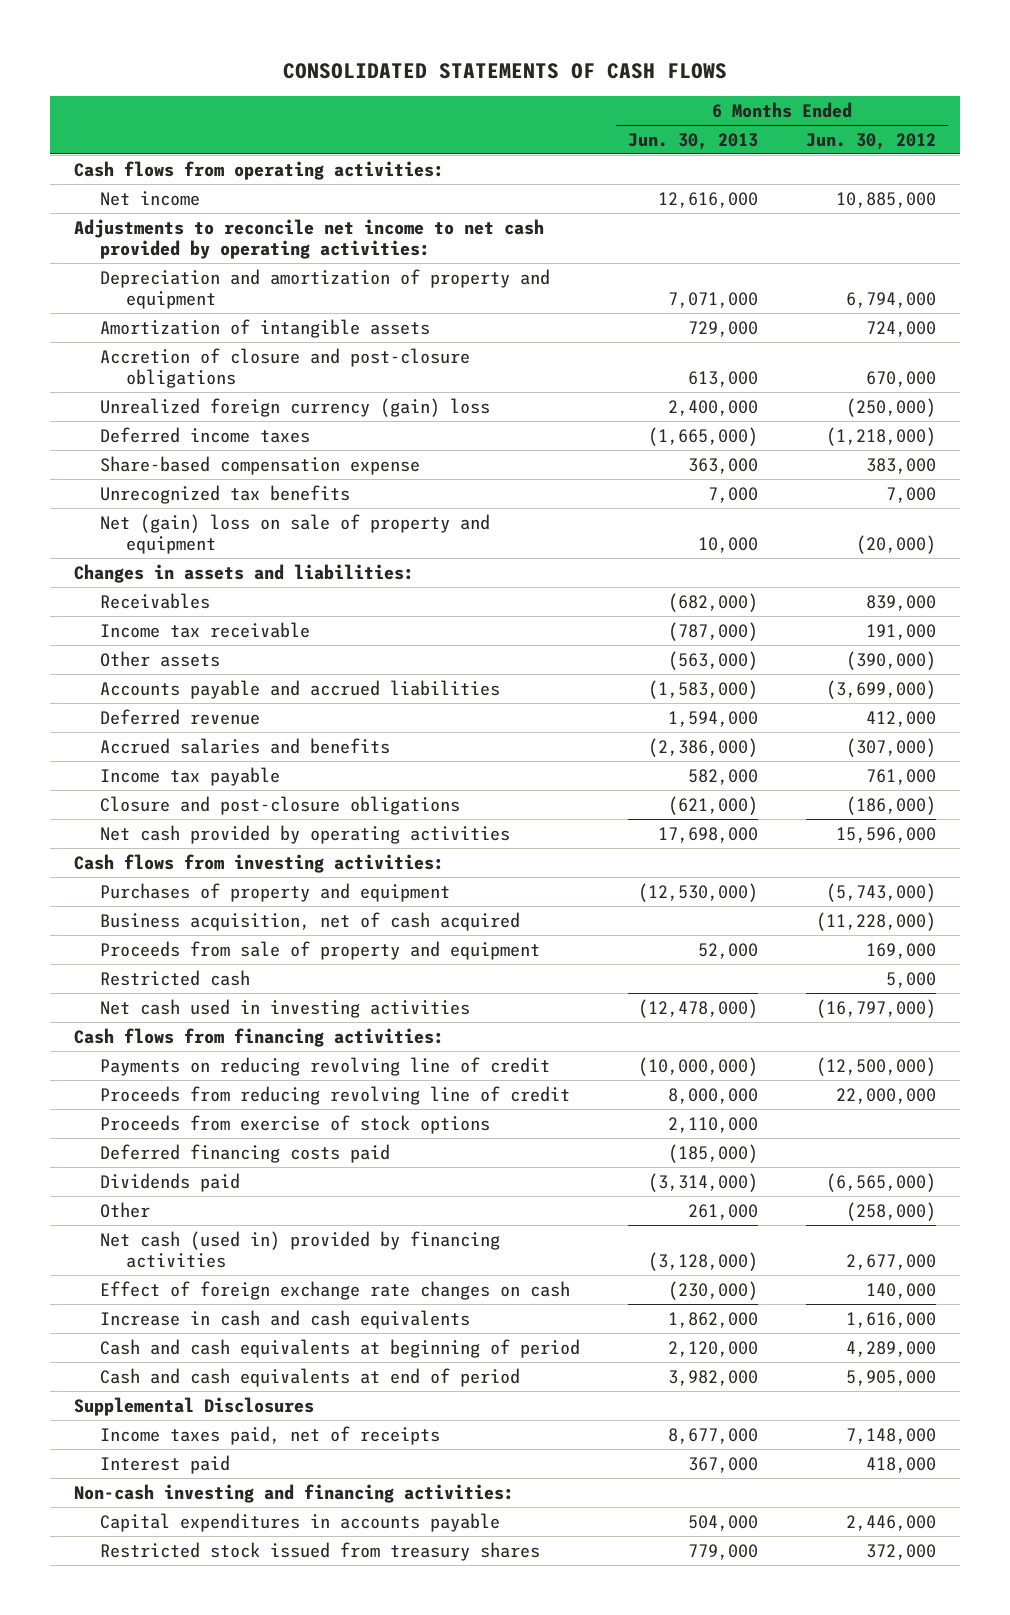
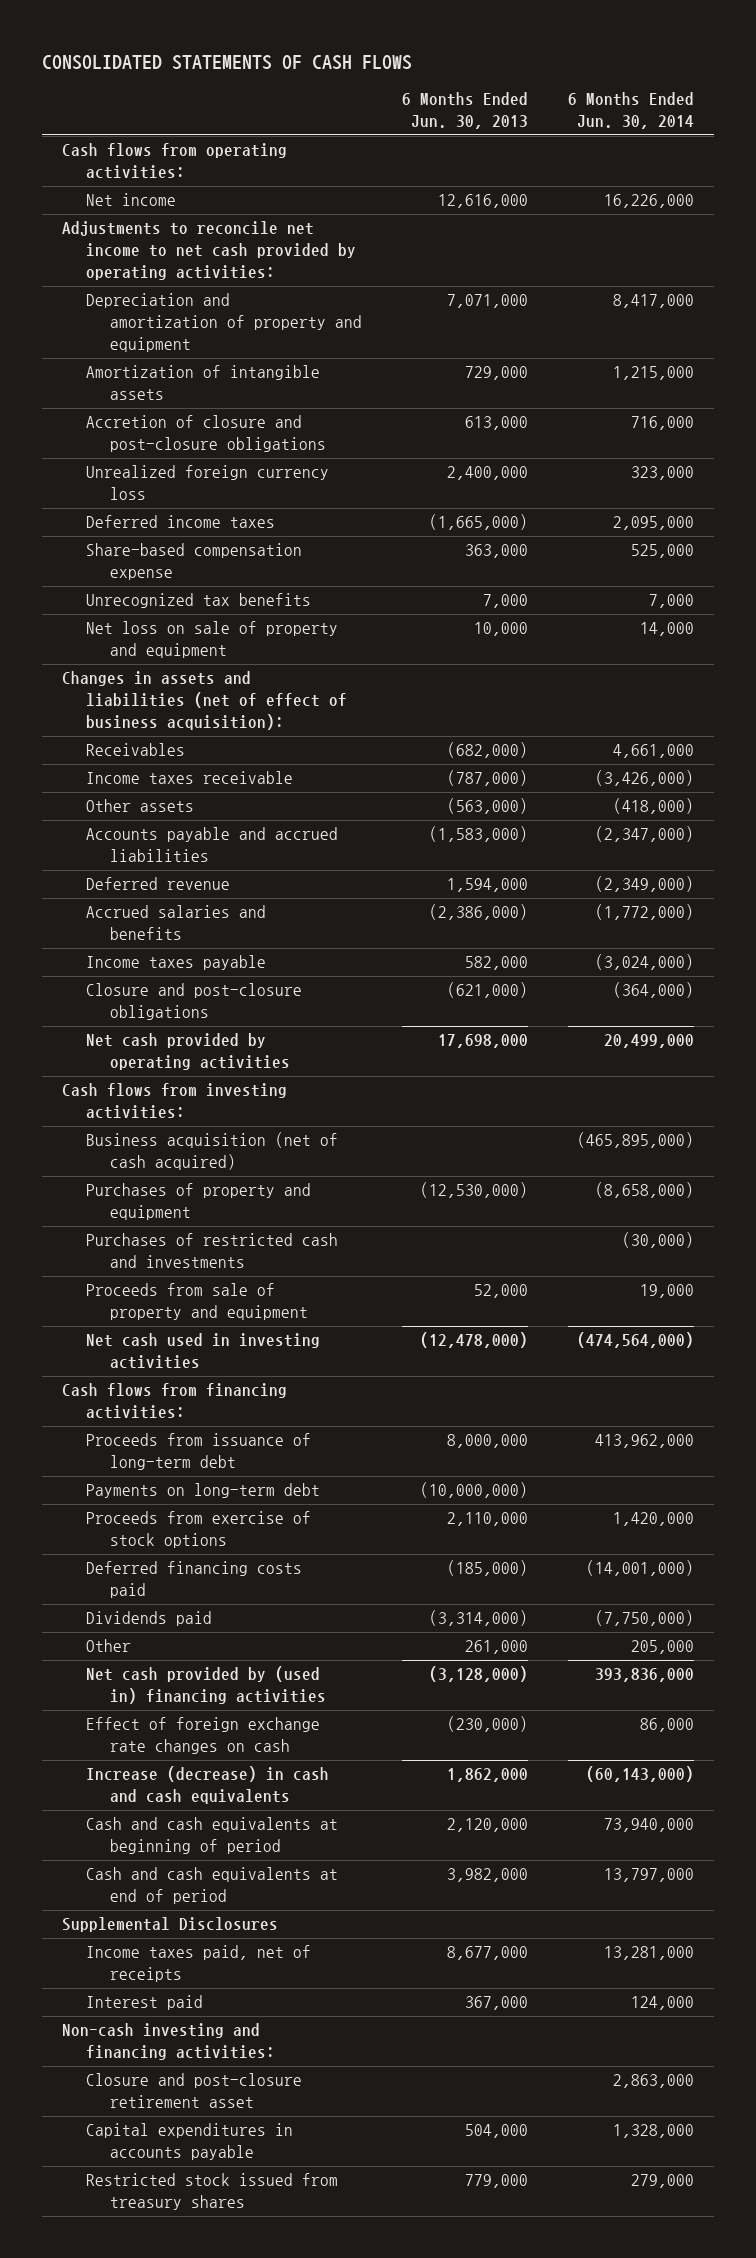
[805,132,936,150] Jun. 30, 2012 -> none
none -> [567,92,694,130] 6 Months Ended Jun. 30, 2014
[99,397,490,417] Unrealized foreign currency (gain) loss -> [85,465,329,501] Unrealized foreign currency loss
[99,513,490,555] Net (gain) loss on sale of property and equipment -> [85,621,338,659] Net loss on sale of property and equipment
[74,563,415,583] Changes in assets and liabilities: -> [61,671,347,731] Changes in assets and liabilities (net of effect of business acquisition):
[99,621,310,638] Income tax receivable -> [85,771,293,785] Income taxes receivable
[99,766,280,786] Income tax payable -> [85,955,266,971] Income taxes payable
none -> [85,1132,338,1171] Business acquisition (net of cash acquired)
[99,911,520,931] Business acquisition, net of cash acquired -> none
none -> [85,1233,338,1269] Purchases of restricted cash and investments
[99,969,250,986] Restricted cash -> none
[99,1056,550,1076] Payments on reducing revolving line of credit -> none
[99,1085,570,1105] Proceeds from reducing revolving line of credit -> none
none -> [85,1433,311,1471] Proceeds from issuance of long-term debt
none -> [85,1483,320,1499] Payments on long-term debt
[99,1230,500,1269] Net cash (used in) provided by financing activities -> [85,1666,326,1705] Net cash provided by (used in) financing activities
[99,1309,470,1329] Increase in cash and cash equivalents -> [85,1766,329,1805] Increase (decrease) in cash and cash equivalents
none -> [85,2073,302,2109] Closure and post-closure retirement asset

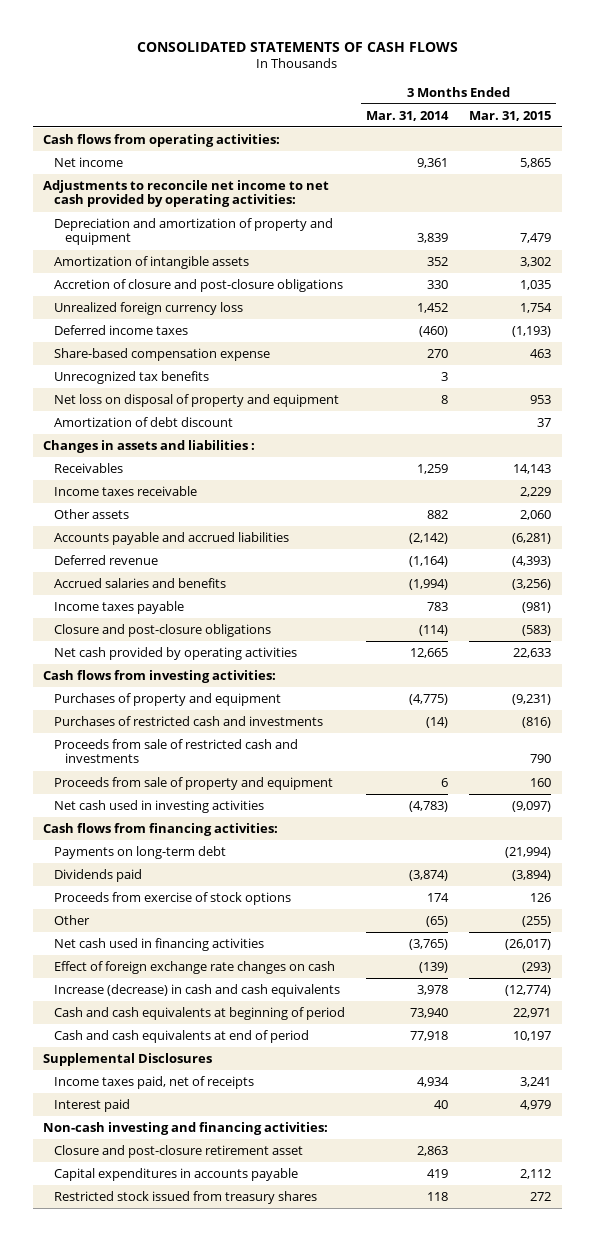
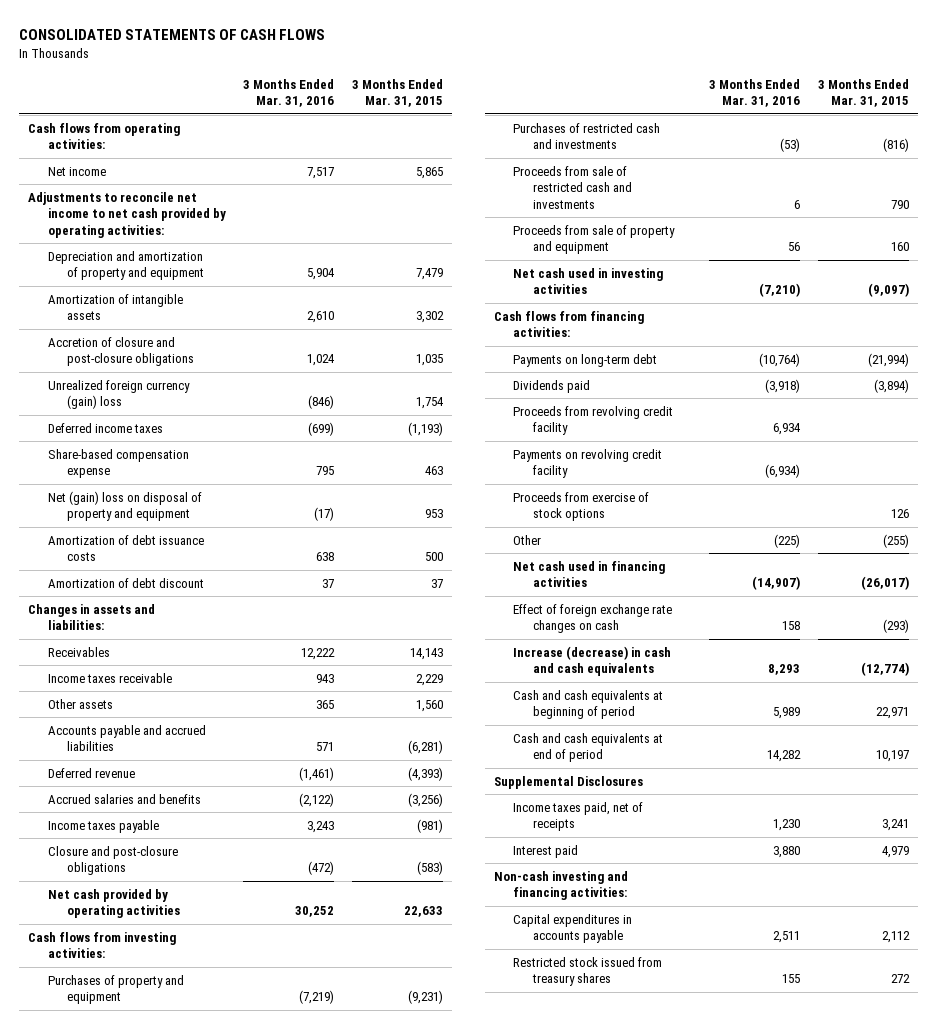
[365,110,449,121] Mar. 31, 2014 -> none
none -> [243,78,335,108] 3 Months Ended Mar. 31, 2016
[53,301,243,315] Unrealized foreign currency loss -> [47,379,190,410] Unrealized foreign currency (gain) loss
[53,370,209,384] Unrecognized tax benefits -> none
[53,393,339,407] Net loss on disposal of property and equipment -> [47,490,202,522] Net (gain) loss on disposal of property and equipment
none -> [47,534,204,562] Amortization of debt issuance costs
[43,439,256,453] Changes in assets and liabilities : -> [28,603,156,631] Changes in assets and liabilities:
[520,509,552,520] 2,060 -> [416,699,444,712] 1,560
none -> [513,405,674,436] Proceeds from revolving credit facility
none -> [513,448,663,479] Payments on revolving credit facility
[53,1144,303,1158] Closure and post-closure retirement asset -> none

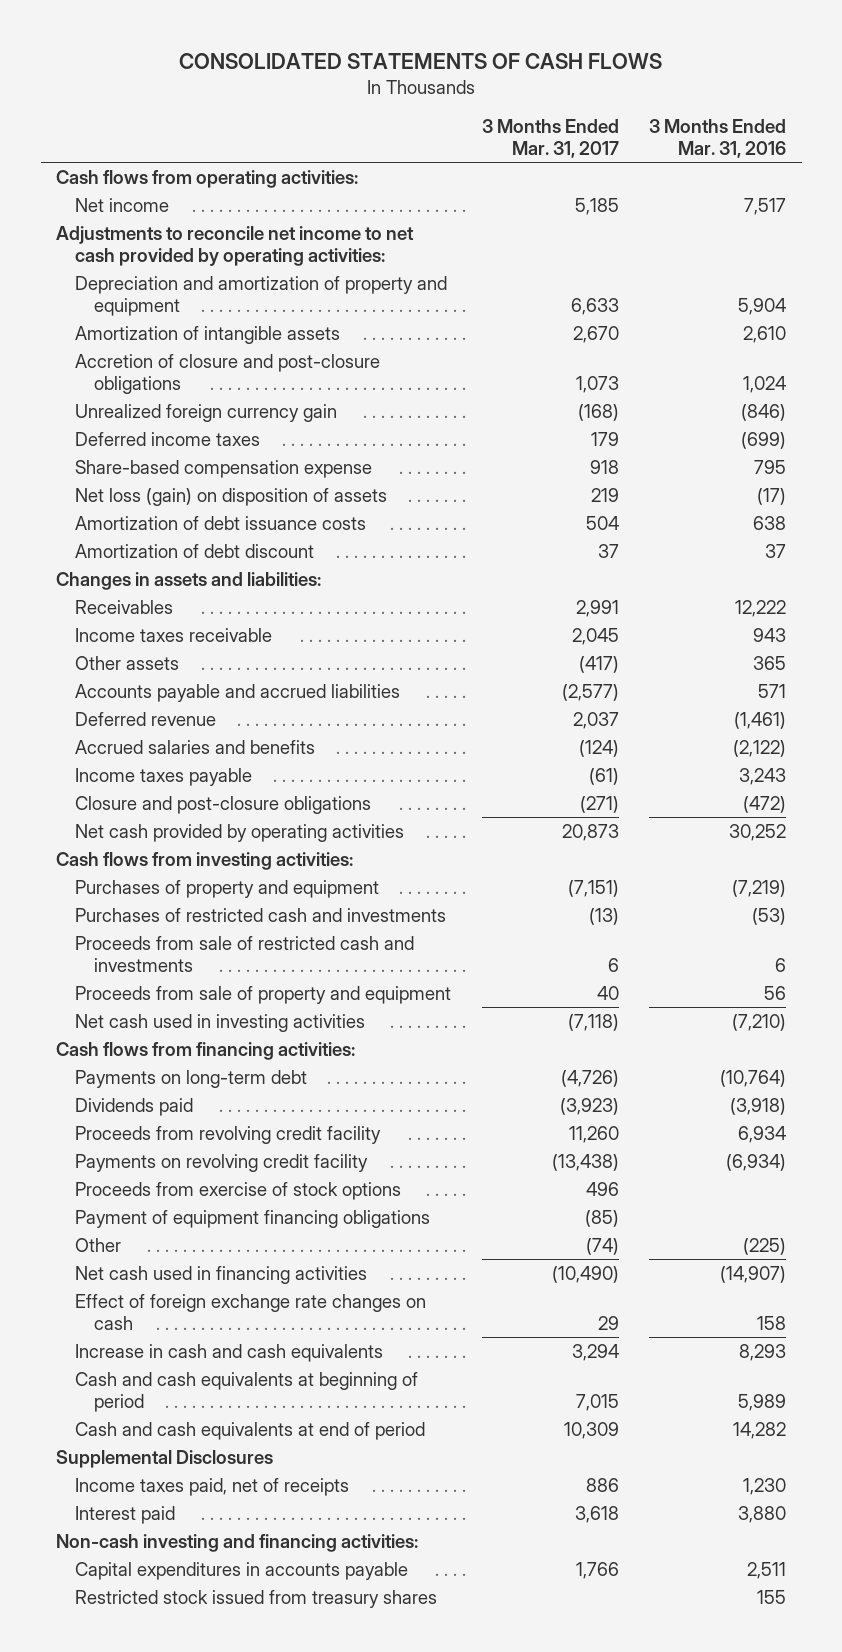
[352,78,444,108] 3 Months Ended Mar. 31, 2015 -> none
none -> [481,118,619,158] 3 Months Ended Mar. 31, 2017
[47,379,190,410] Unrealized foreign currency (gain) loss -> [75,403,338,422] Unrealized foreign currency gain
[47,490,202,522] Net (gain) loss on disposal of property and equipment -> none
none -> [75,487,388,506] Net loss (gain) on disposition of assets
none -> [75,1209,431,1228] Payment of equipment financing obligations
[513,645,672,677] Increase (decrease) in cash and cash equivalents -> [75,1343,384,1362] Increase in cash and cash equivalents

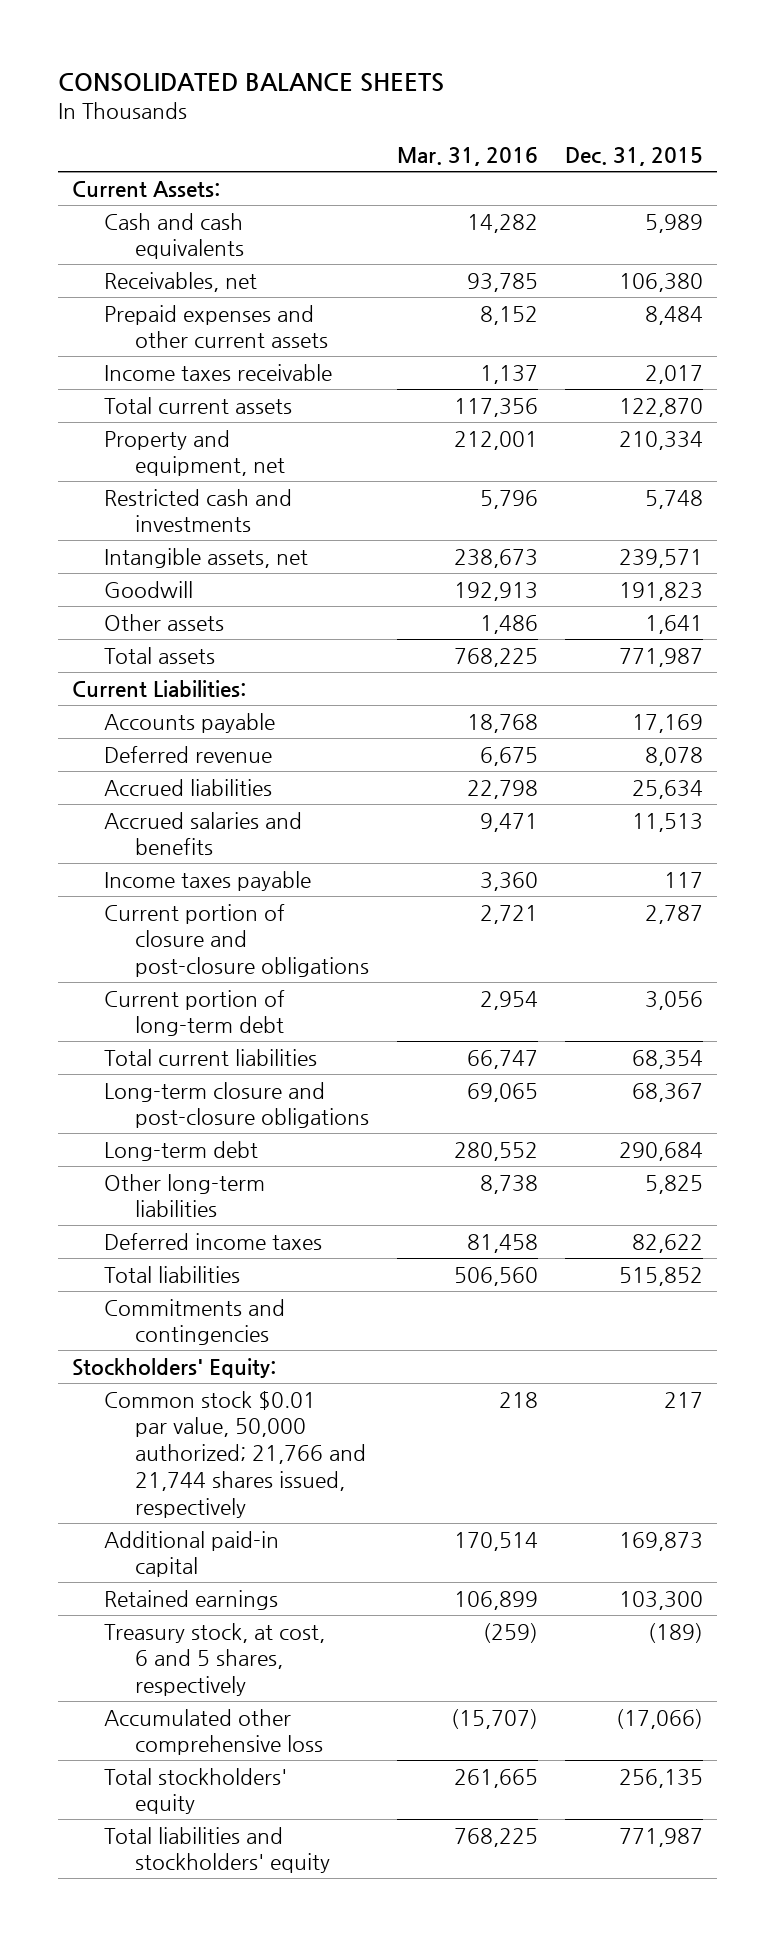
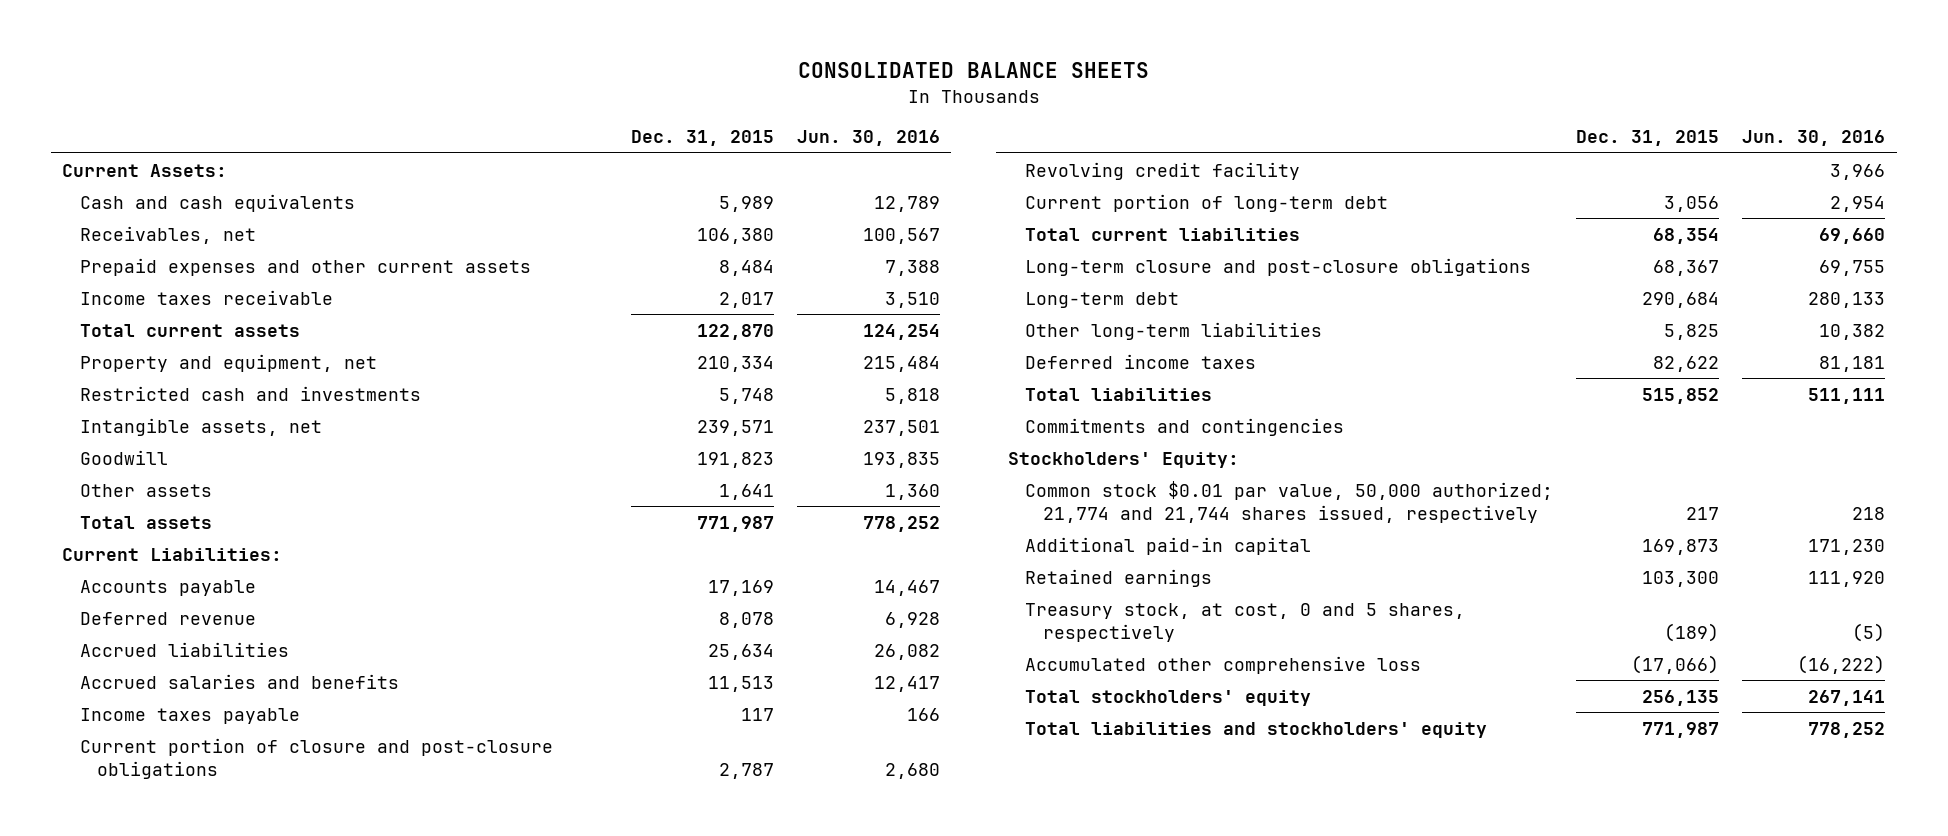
[396,147,538,167] Mar. 31, 2016 -> none
none -> [796,130,940,147] Jun. 30, 2016
none -> [1025,161,1301,180] Revolving credit facility
[103,1390,367,1518] Common stock $0.01 par value, 50,000 authorized; 21,766 and 21,744 shares issued, respectively -> [1025,480,1554,523] Common stock $0.01 par value, 50,000 authorized; 21,774 and 21,744 shares issued, respectively
[103,1622,325,1697] Treasury stock, at cost, 6 and 5 shares, respectively -> [1025,602,1466,642] Treasury stock, at cost, 0 and 5 shares, respectively

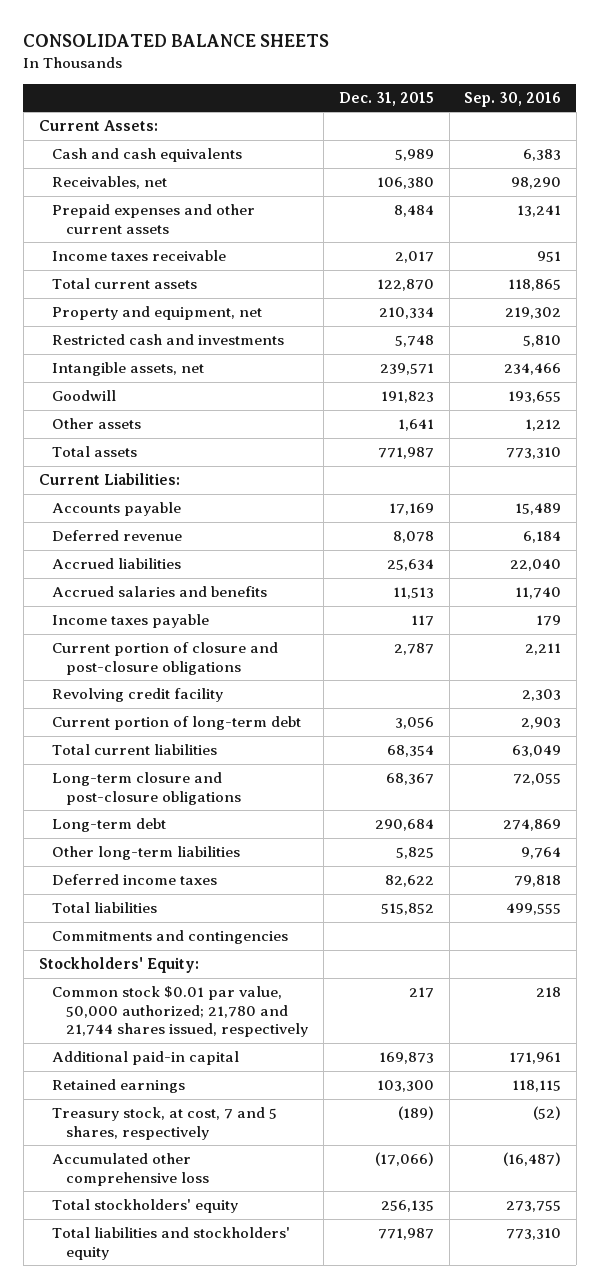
[796,130,940,147] Jun. 30, 2016 -> none
none -> [464,91,562,107] Sep. 30, 2016
[1025,480,1554,523] Common stock $0.01 par value, 50,000 authorized; 21,774 and 21,744 shares issued, respectively -> [52,986,309,1037] Common stock $0.01 par value, 50,000 authorized; 21,780 and 21,744 shares issued, respectively
[1025,602,1466,642] Treasury stock, at cost, 0 and 5 shares, respectively -> [52,1107,278,1140] Treasury stock, at cost, 7 and 5 shares, respectively

